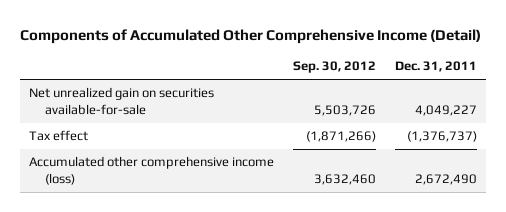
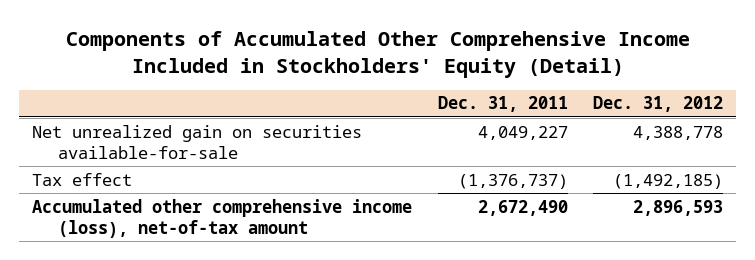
[20,29,482,45] Components of Accumulated Other Comprehensive Income (Detail) -> [65,30,690,78] Components of Accumulated Other Comprehensive Income Included in Stockholders' Equity (Detail)
[292,61,376,74] Sep. 30, 2012 -> none
none -> [593,96,724,113] Dec. 31, 2012
[29,156,275,185] Accumulated other comprehensive income (loss) -> [31,198,412,238] Accumulated other comprehensive income (loss), net-of-tax amount

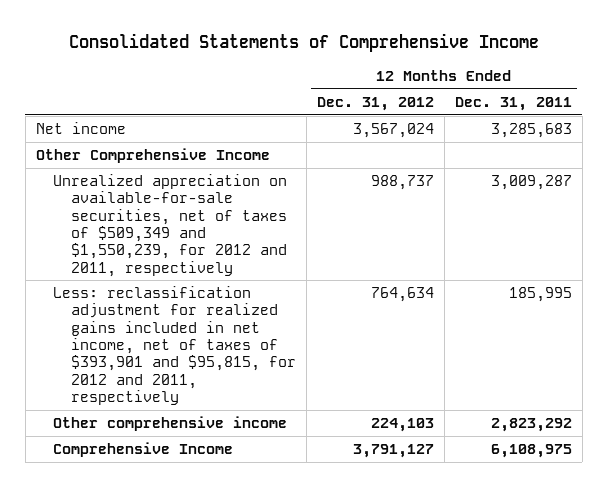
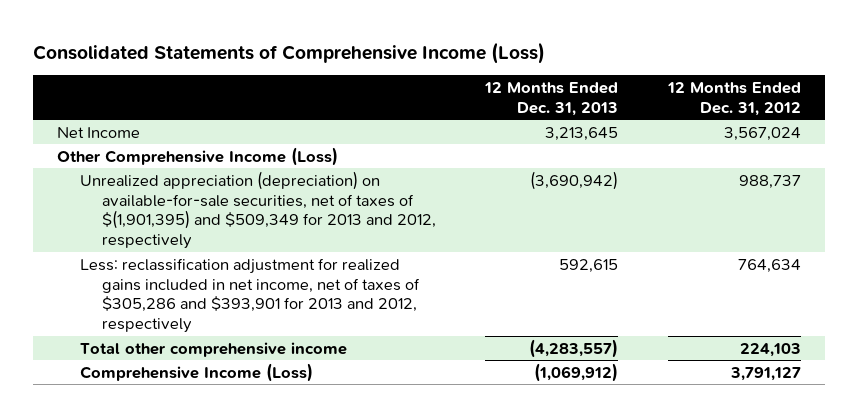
[68,32,539,52] Consolidated Statements of Comprehensive Income -> [32,41,545,64] Consolidated Statements of Comprehensive Income (Loss)
[454,96,572,111] Dec. 31, 2011 -> none
none -> [484,81,619,116] 12 Months Ended Dec. 31, 2013
[35,122,126,135] Net income -> [57,126,141,138] Net Income
[35,148,270,164] Other Comprehensive Income -> [57,146,339,166] Other Comprehensive Income (Loss)
[53,174,288,277] Unrealized appreciation on available-for-sale securities, net of taxes of $509,349 and $1,550,239, for 2012 and 2011, respectively -> [79,170,437,250] Unrealized appreciation (depreciation) on available-for-sale securities, net of taxes of $(1,901,395) and $509,349 for 2013 and 2012, respectively
[53,286,296,405] Less: reclassification adjustment for realized gains included in net income, net of taxes of $393,901 and $95,815, for 2012 and 2011, respectively -> [79,257,421,334] Less: reclassification adjustment for realized gains included in net income, net of taxes of $305,286 and $393,901 for 2013 and 2012, respectively
[53,416,288,432] Other comprehensive income -> [79,341,347,357] Total other comprehensive income
[53,442,234,458] Comprehensive Income -> [79,362,313,382] Comprehensive Income (Loss)

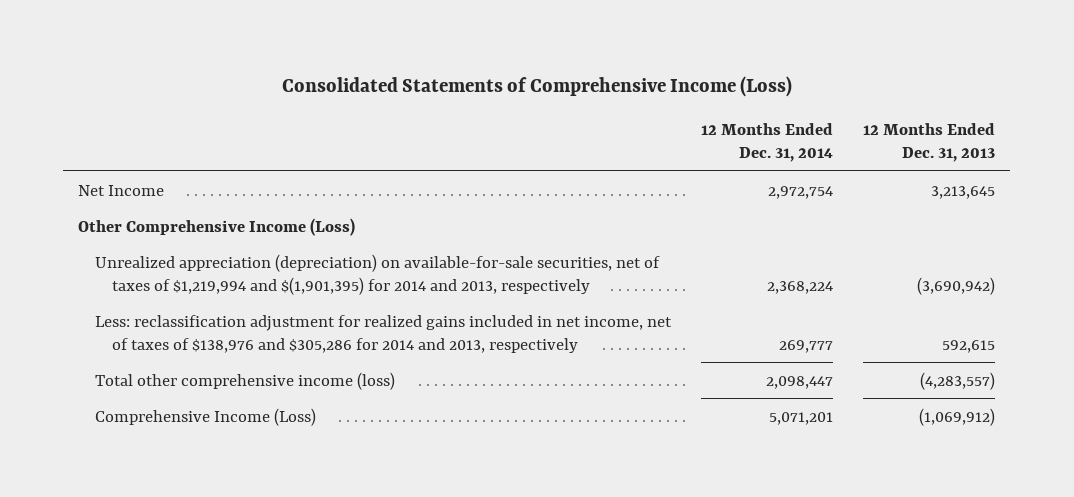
[666,81,801,116] 12 Months Ended Dec. 31, 2012 -> none
none -> [701,122,834,162] 12 Months Ended Dec. 31, 2014
[79,170,437,250] Unrealized appreciation (depreciation) on available-for-sale securities, net of taxes of $(1,901,395) and $509,349 for 2013 and 2012, respectively -> [95,253,661,295] Unrealized appreciation (depreciation) on available-for-sale securities, net of taxes of $1,219,994 and $(1,901,395) for 2014 and 2013, respectively
[79,257,421,334] Less: reclassification adjustment for realized gains included in net income, net of taxes of $305,286 and $393,901 for 2013 and 2012, respectively -> [95,314,673,353] Less: reclassification adjustment for realized gains included in net income, net of taxes of $138,976 and $305,286 for 2014 and 2013, respectively
[79,341,347,357] Total other comprehensive income -> [95,371,396,390] Total other comprehensive income (loss)

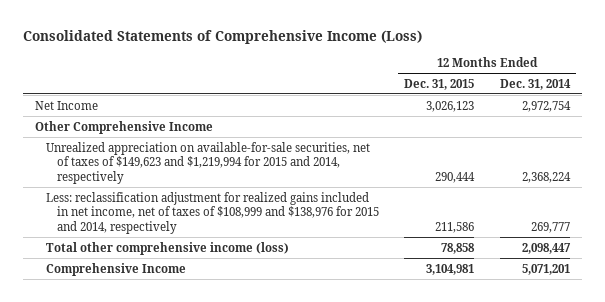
[863,122,996,162] 12 Months Ended Dec. 31, 2013 -> none
none -> [404,78,475,90] Dec. 31, 2015
[78,217,356,236] Other Comprehensive Income (Loss) -> [35,120,214,134] Other Comprehensive Income
[95,253,661,295] Unrealized appreciation (depreciation) on available-for-sale securities, net of taxes of $1,219,994 and $(1,901,395) for 2014 and 2013, respectively -> [46,141,371,185] Unrealized appreciation on available-for-sale securities, net of taxes of $149,623 and $1,219,994 for 2015 and 2014, respectively
[95,314,673,353] Less: reclassification adjustment for realized gains included in net income, net of taxes of $138,976 and $305,286 for 2014 and 2013, respectively -> [46,191,380,235] Less: reclassification adjustment for realized gains included in net income, net of taxes of $108,999 and $138,976 for 2015 and 2014, respectively
[95,407,317,426] Comprehensive Income (Loss) -> [46,262,187,276] Comprehensive Income

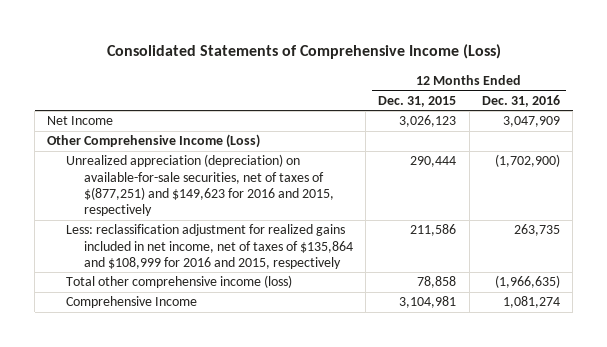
[499,78,571,90] Dec. 31, 2014 -> none
none -> [481,94,560,107] Dec. 31, 2016
[35,120,214,134] Other Comprehensive Income -> [47,134,261,149] Other Comprehensive Income (Loss)
[46,141,371,185] Unrealized appreciation on available-for-sale securities, net of taxes of $149,623 and $1,219,994 for 2015 and 2014, respectively -> [65,154,334,217] Unrealized appreciation (depreciation) on available-for-sale securities, net of taxes of $(877,251) and $149,623 for 2016 and 2015, respectively
[46,191,380,235] Less: reclassification adjustment for realized gains included in net income, net of taxes of $108,999 and $138,976 for 2015 and 2014, respectively -> [65,224,353,270] Less: reclassification adjustment for realized gains included in net income, net of taxes of $135,864 and $108,999 for 2016 and 2015, respectively

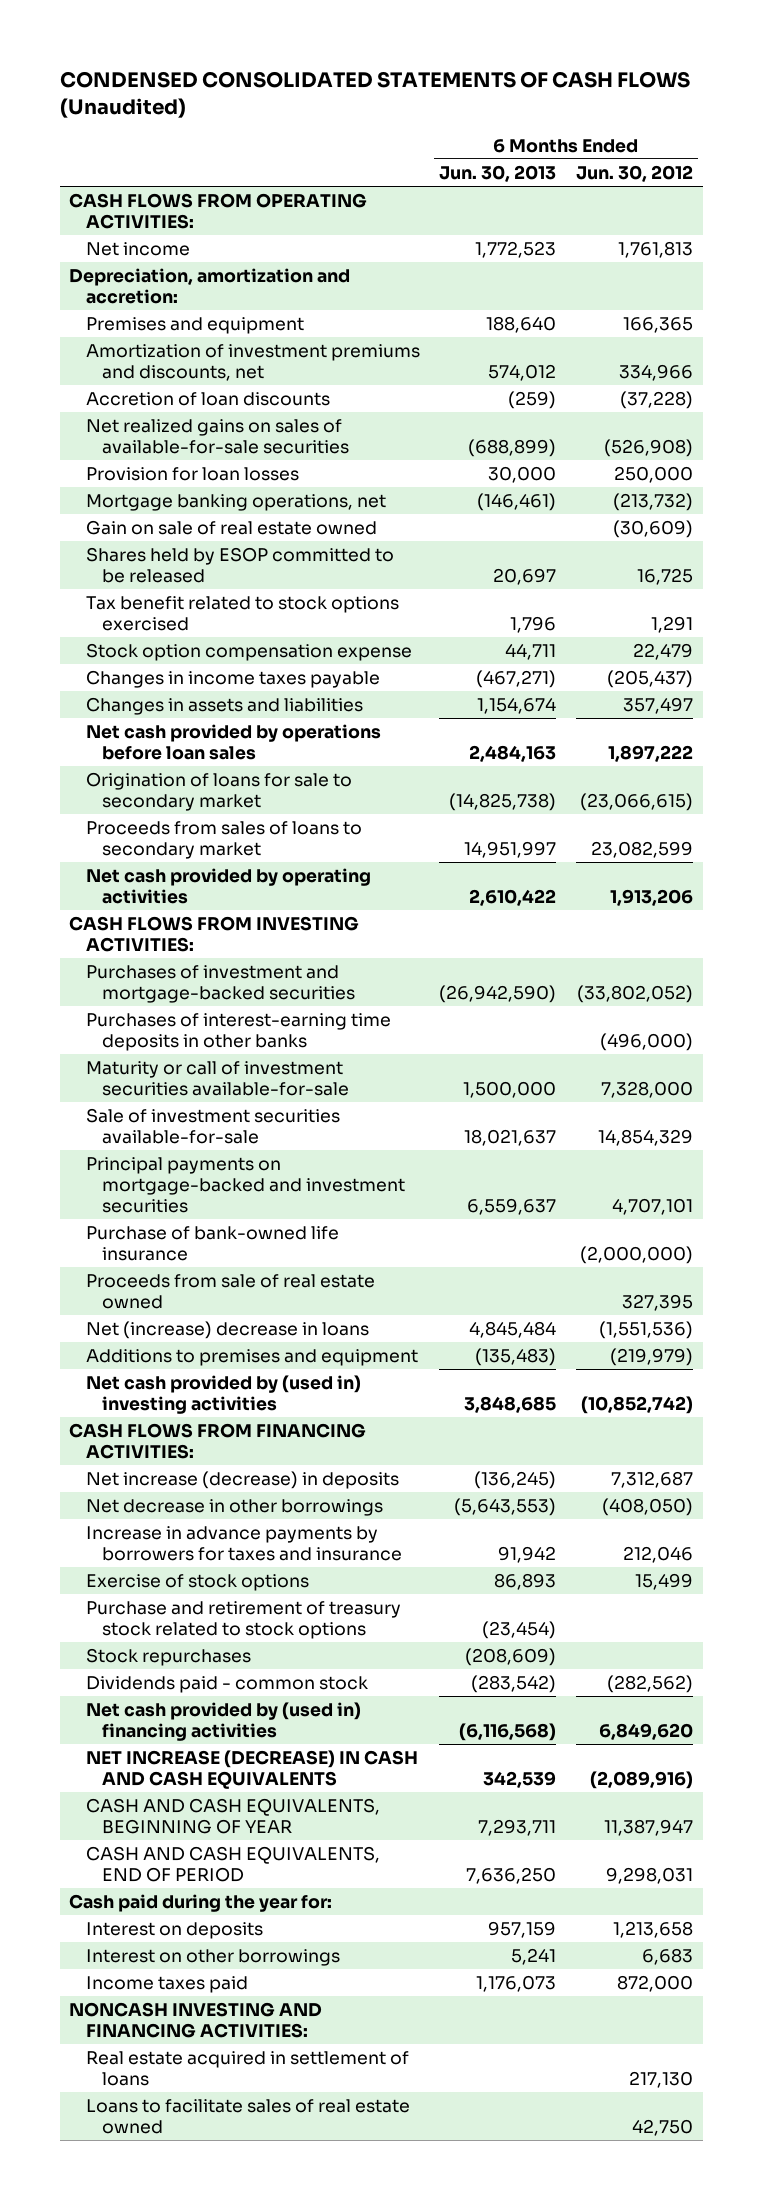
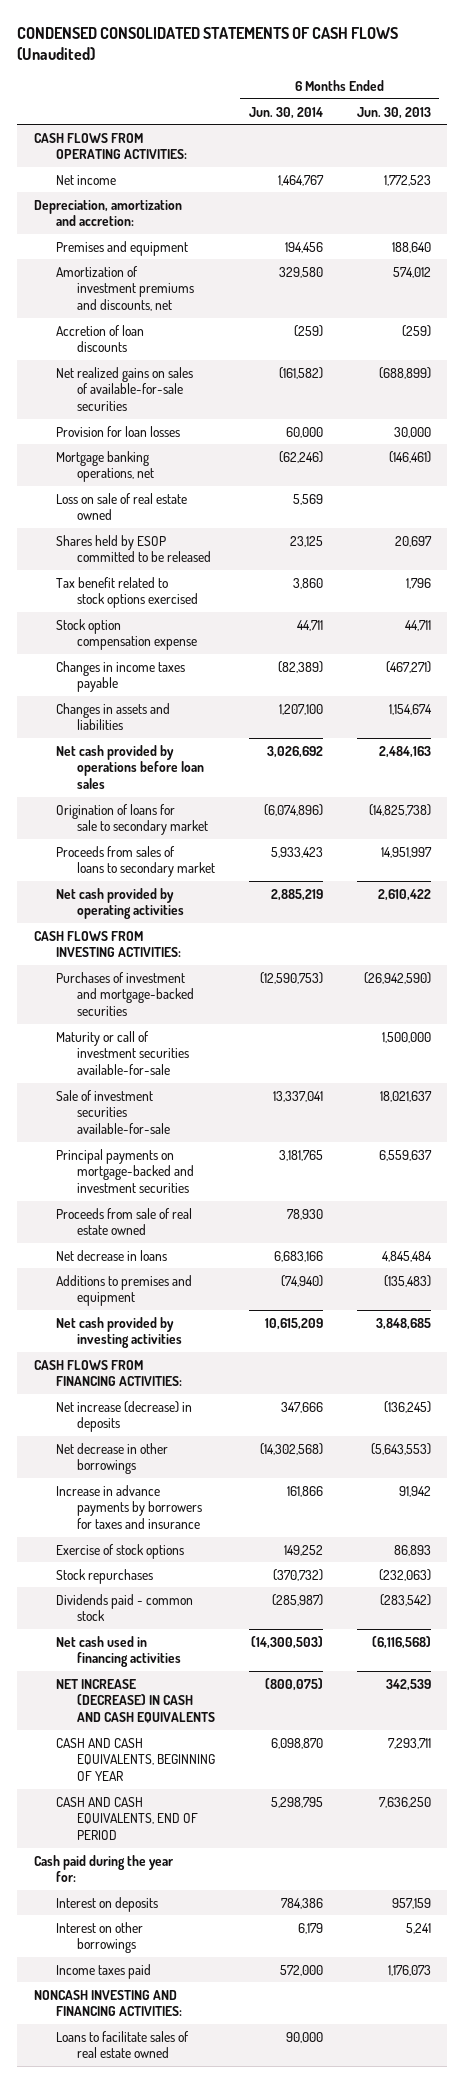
[576,164,694,182] Jun. 30, 2012 -> none
none -> [248,106,323,119] Jun. 30, 2014
[85,520,377,536] Gain on sale of real estate owned -> [55,492,187,521] Loss on sale of real estate owned
[85,1013,391,1052] Purchases of interest-earning time deposits in other banks -> none
[85,1226,339,1262] Purchase of bank-owned life insurance -> none
[85,1321,369,1340] Net (increase) decrease in loans -> [55,1249,167,1261] Net decrease in loans
[85,1375,361,1415] Net cash provided by (used in) investing activities -> [55,1316,183,1349] Net cash provided by investing activities
[85,1601,401,1640] Purchase and retirement of treasury stock related to stock options -> none
[465,1648,557,1667] (208,609) -> [378,1568,431,1581] (232,063)
[85,1702,361,1742] Net cash provided by (used in) financing activities -> [55,1635,182,1668] Net cash used in financing activities
[85,2051,409,2087] Real estate acquired in settlement of loans -> none

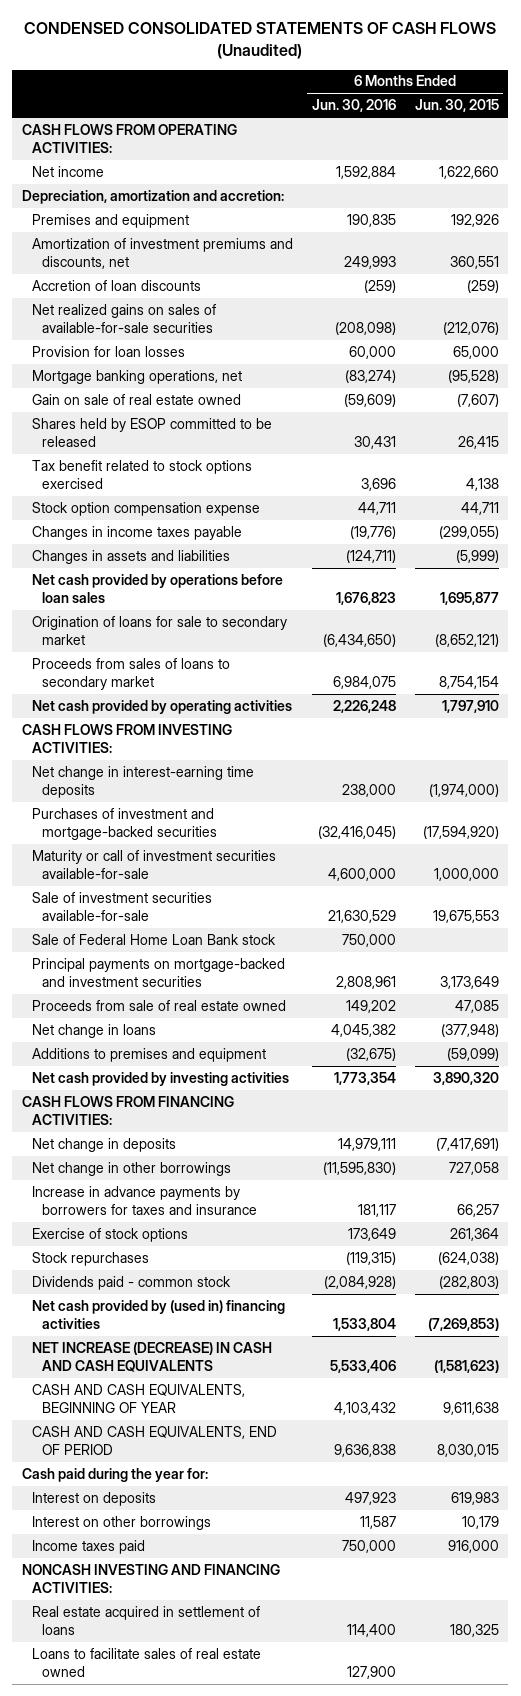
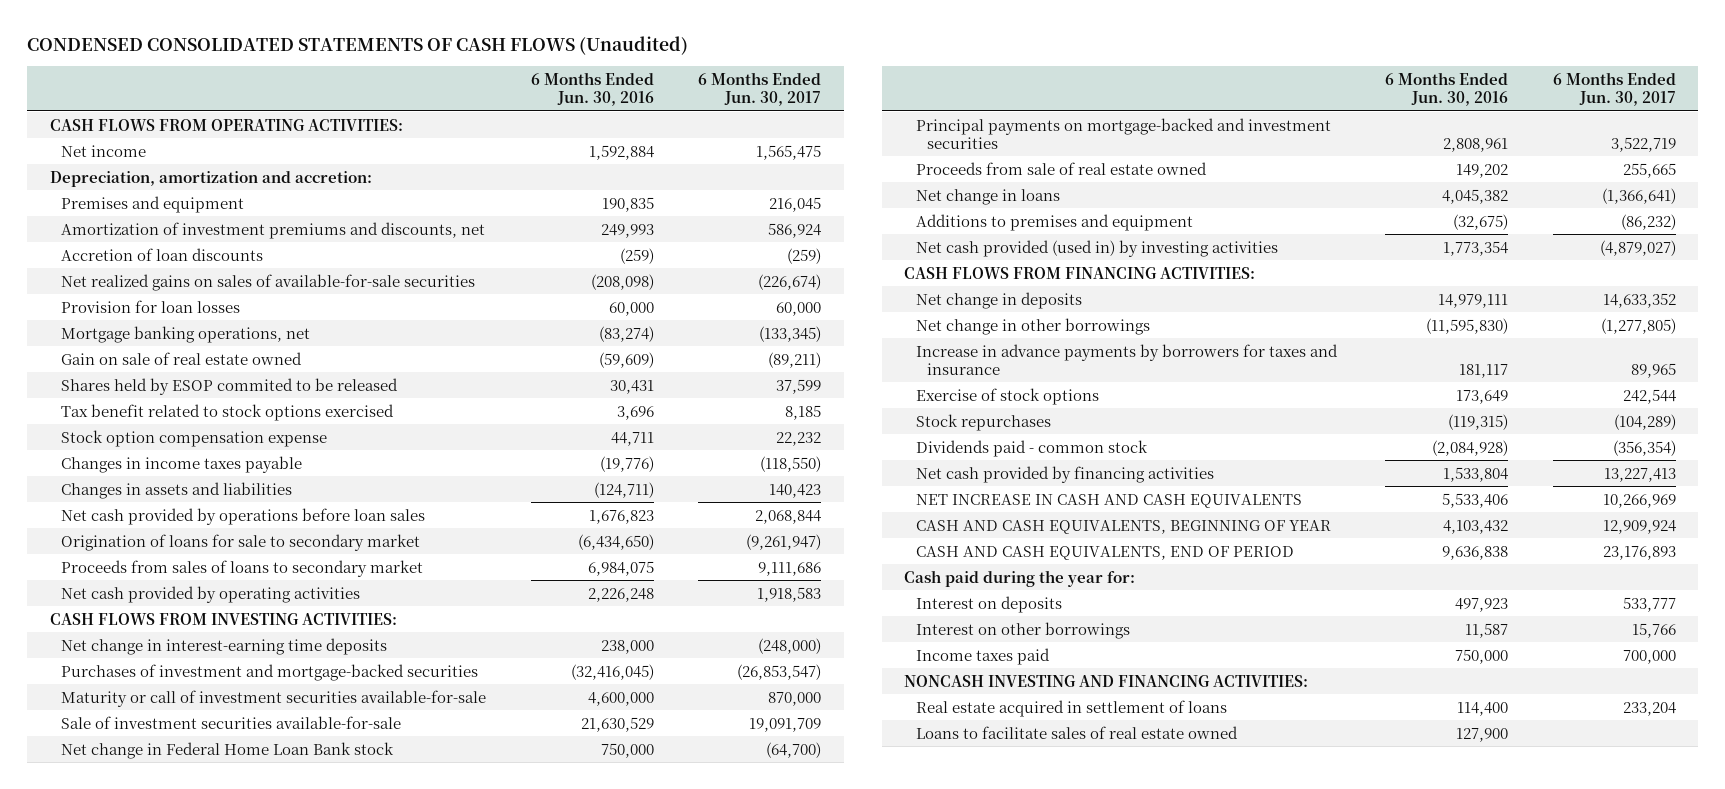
[414,99,499,113] Jun. 30, 2015 -> none
none -> [698,72,822,106] 6 Months Ended Jun. 30, 2017
[32,417,273,447] Shares held by ESOP committed to be released -> [61,377,399,395] Shares held by ESOP commited to be released
[32,933,277,945] Sale of Federal Home Loan Bank stock -> [61,741,395,759] Net change in Federal Home Loan Bank stock
[32,1071,290,1086] Net cash provided by investing activities -> [915,239,1278,257] Net cash provided (used in) by investing activities
[32,1299,286,1329] Net cash provided by (used in) financing activities -> [915,465,1214,483] Net cash provided by financing activities
[32,1341,273,1372] NET INCREASE (DECREASE) IN CASH AND CASH EQUIVALENTS -> [915,493,1302,508] NET INCREASE IN CASH AND CASH EQUIVALENTS

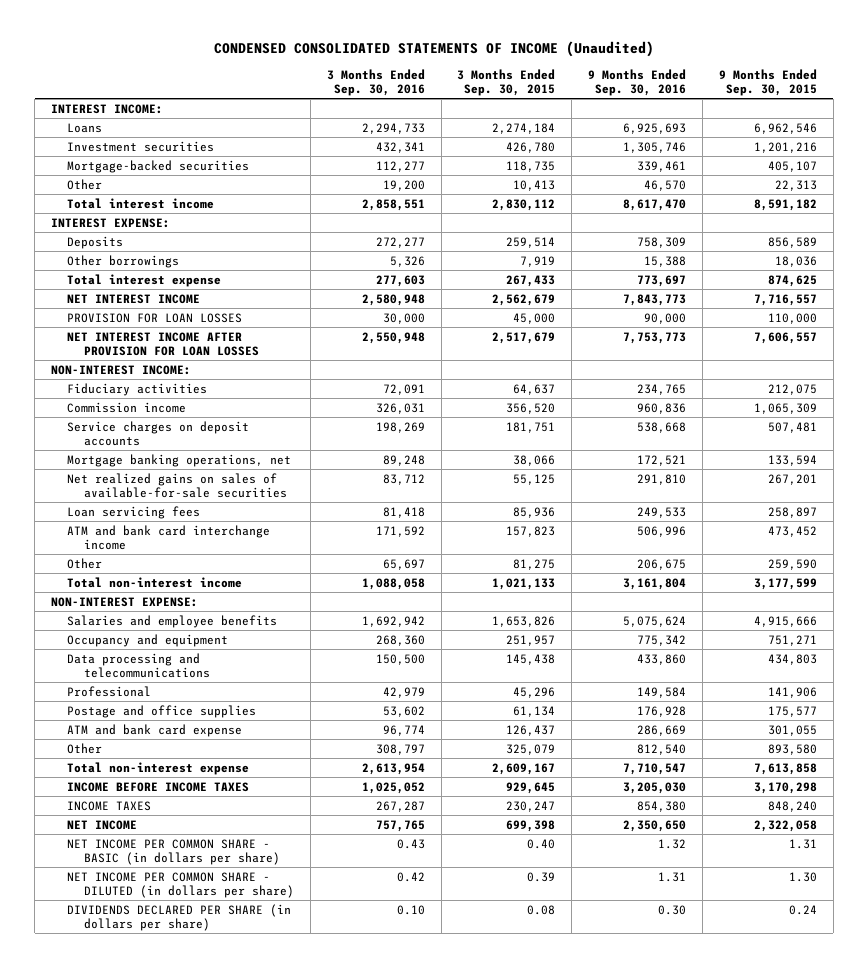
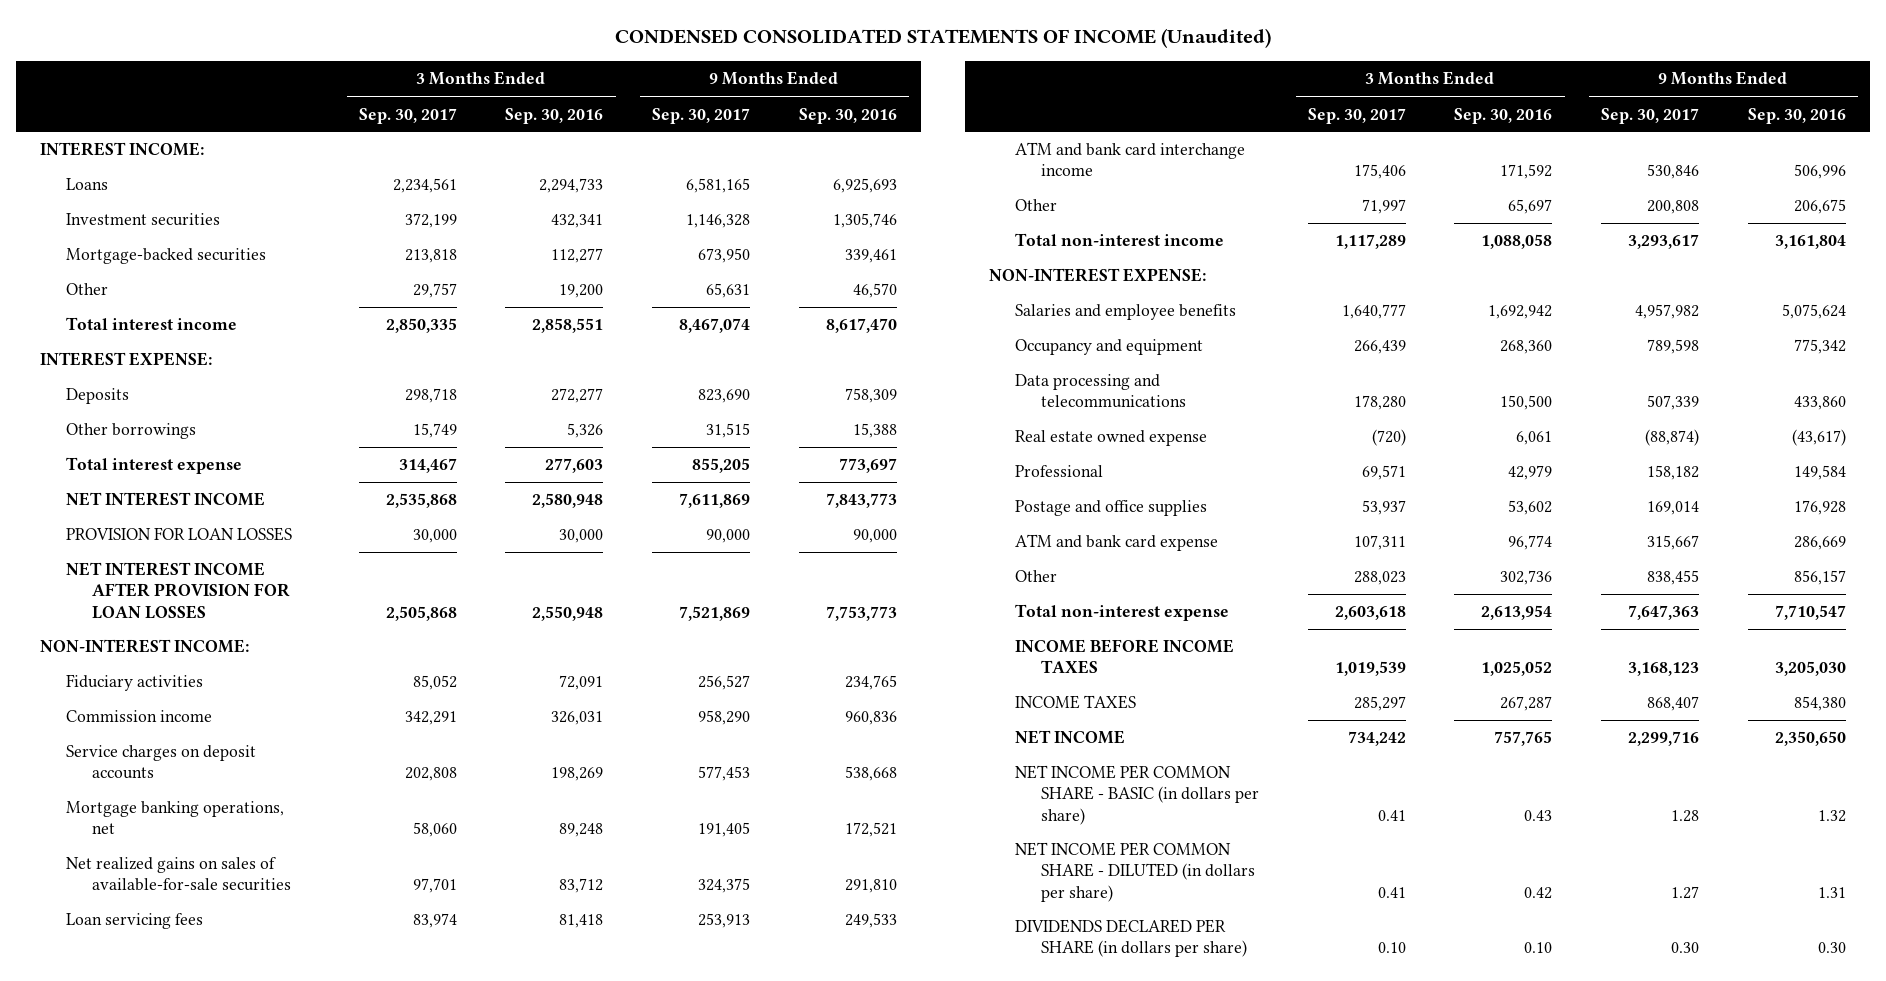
[457,68,556,97] 3 Months Ended Sep. 30, 2015 -> none
[719,68,818,97] 9 Months Ended Sep. 30, 2015 -> none
none -> [358,107,457,124] Sep. 30, 2017
none -> [651,107,750,124] Sep. 30, 2017
none -> [1015,430,1208,447] Real estate owned expense
[375,743,425,755] 308,797 -> [1500,570,1553,586] 302,736
[637,743,687,755] 812,540 -> [1793,570,1846,586] 856,157

